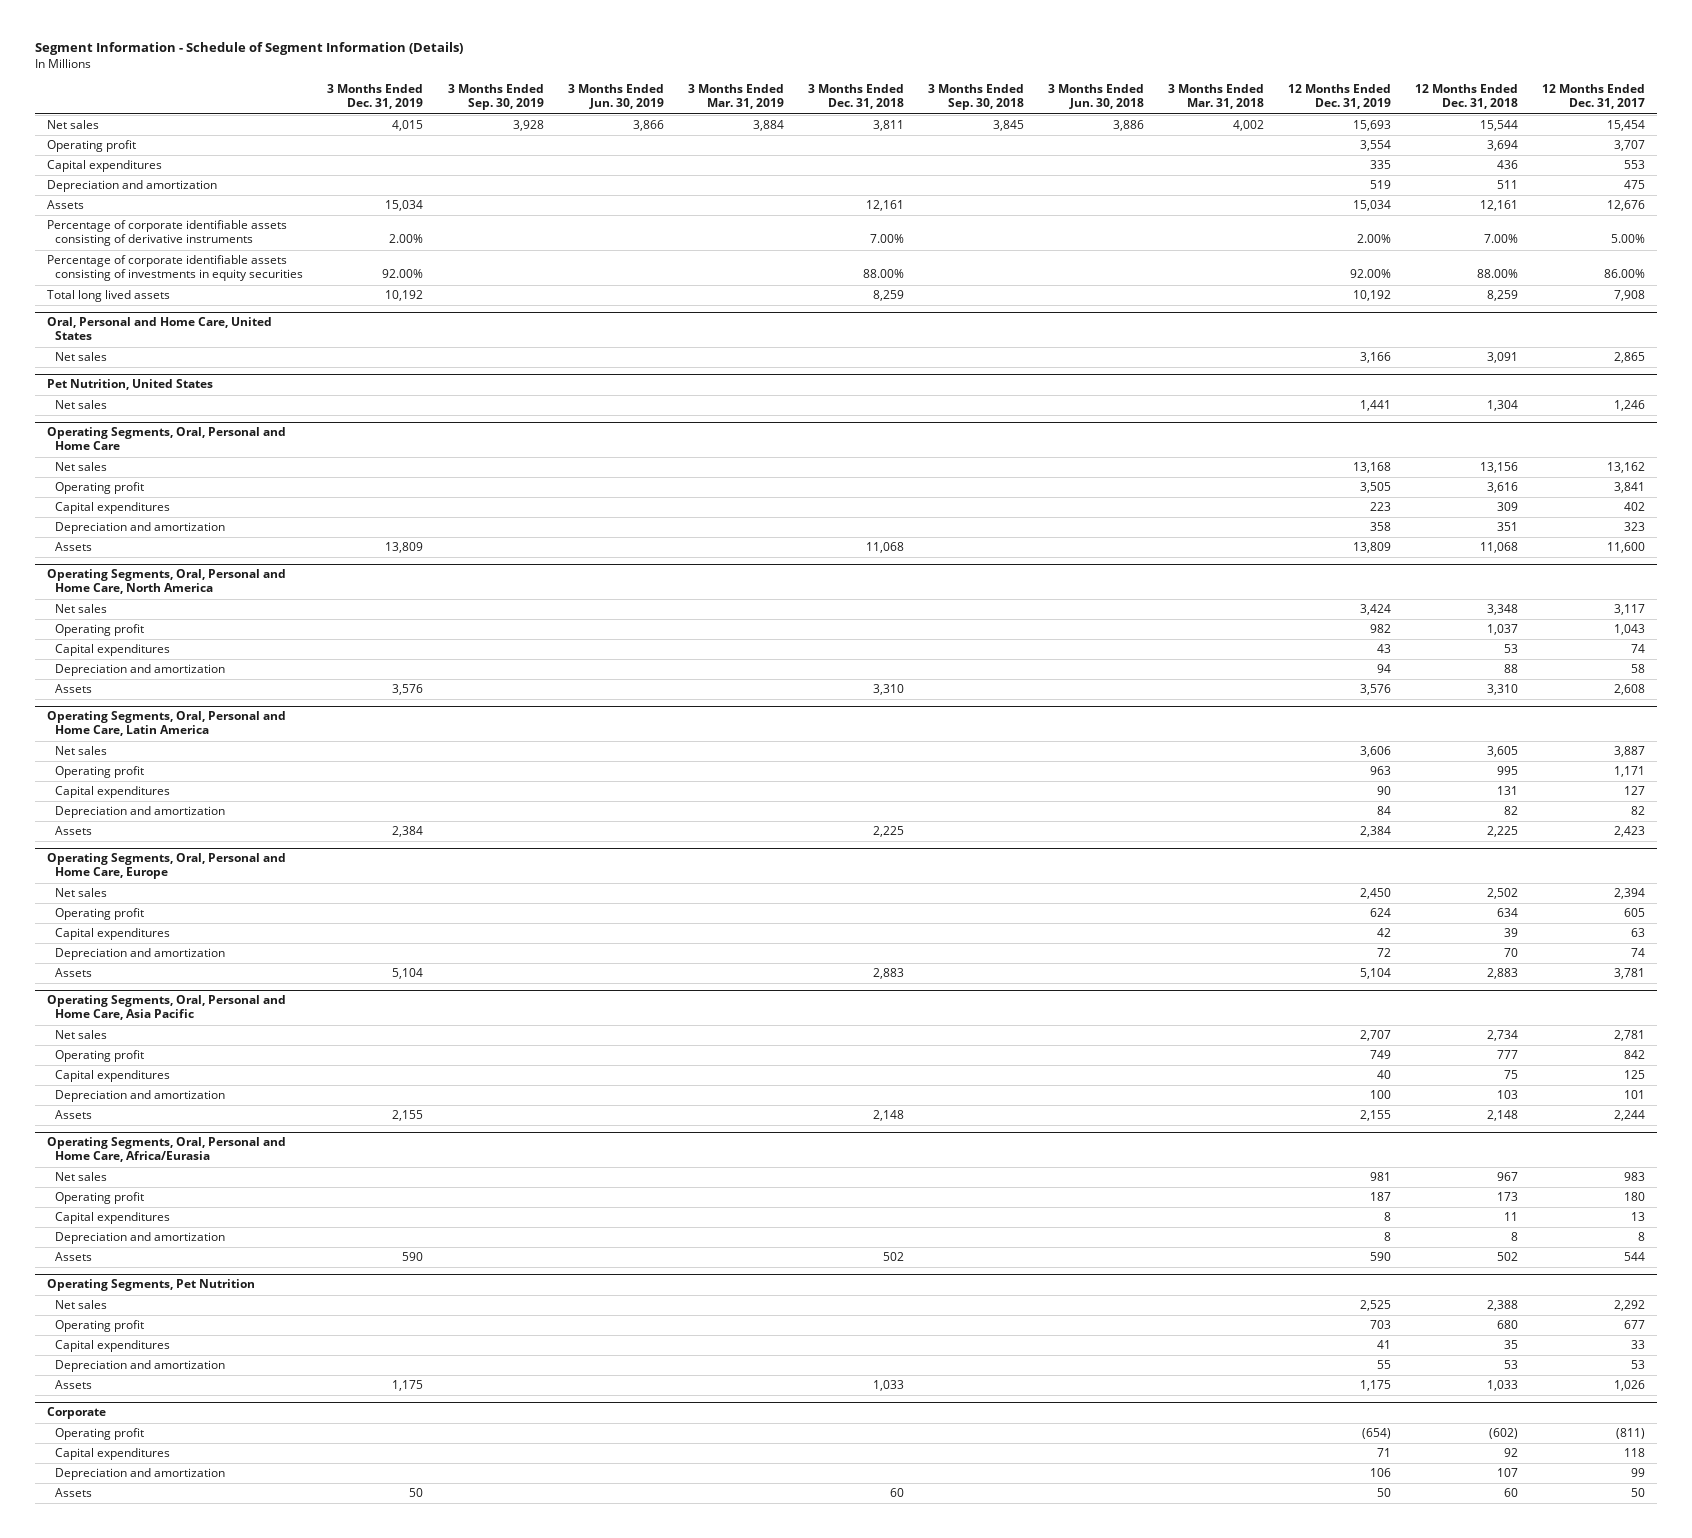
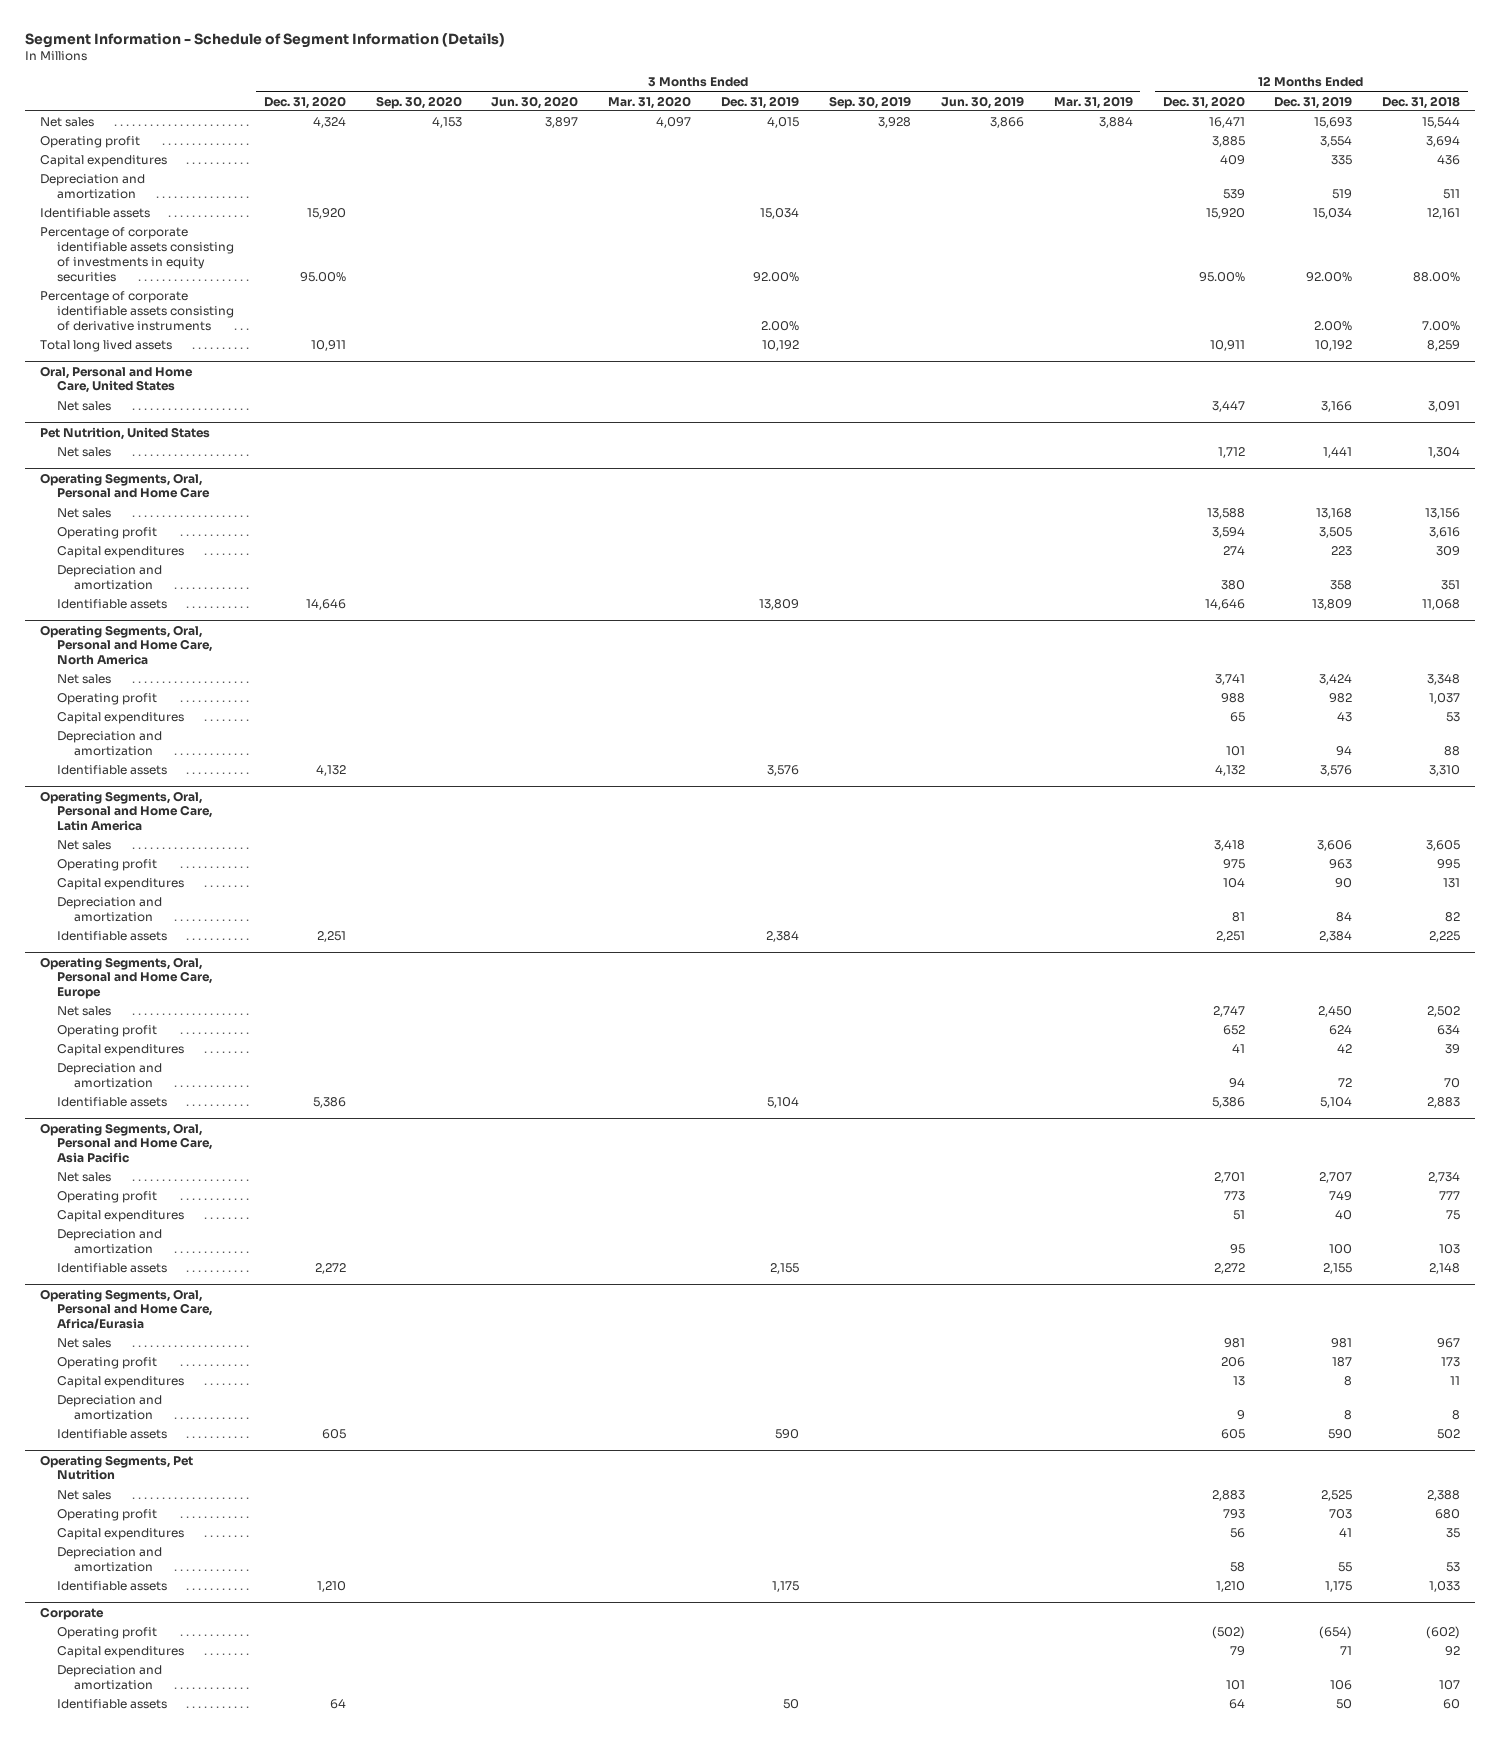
[807,84,904,110] 3 Months Ended Dec. 31, 2018 -> none
[927,84,1024,111] 3 Months Ended Sep. 30, 2018 -> none
[1047,84,1144,110] 3 Months Ended Jun. 30, 2018 -> none
[1168,84,1265,110] 3 Months Ended Mar. 31, 2018 -> none
[1542,84,1646,110] 12 Months Ended Dec. 31, 2017 -> none
none -> [263,95,346,109] Dec. 31, 2020
none -> [375,95,462,109] Sep. 30, 2020
none -> [491,95,579,109] Jun. 30, 2020
none -> [608,95,692,109] Mar. 31, 2020
none -> [1162,95,1245,109] Dec. 31, 2020
[46,200,84,210] Assets -> [39,208,150,219] Identifiable assets
[46,220,287,247] Percentage of corporate identifiable assets consisting of derivative instruments -> [39,291,234,331] Percentage of corporate identifiable assets consisting of derivative instruments
[55,542,93,552] Assets -> [56,599,167,610] Identifiable assets
[55,684,93,694] Assets -> [56,765,167,776] Identifiable assets
[55,826,93,836] Assets -> [56,931,167,942] Identifiable assets
[55,968,93,978] Assets -> [56,1097,167,1108] Identifiable assets
[55,1110,93,1120] Assets -> [56,1263,167,1274] Identifiable assets
[55,1252,93,1262] Assets -> [56,1429,167,1440] Identifiable assets
[55,1380,93,1390] Assets -> [56,1581,167,1592] Identifiable assets
[55,1488,93,1498] Assets -> [56,1699,167,1710] Identifiable assets

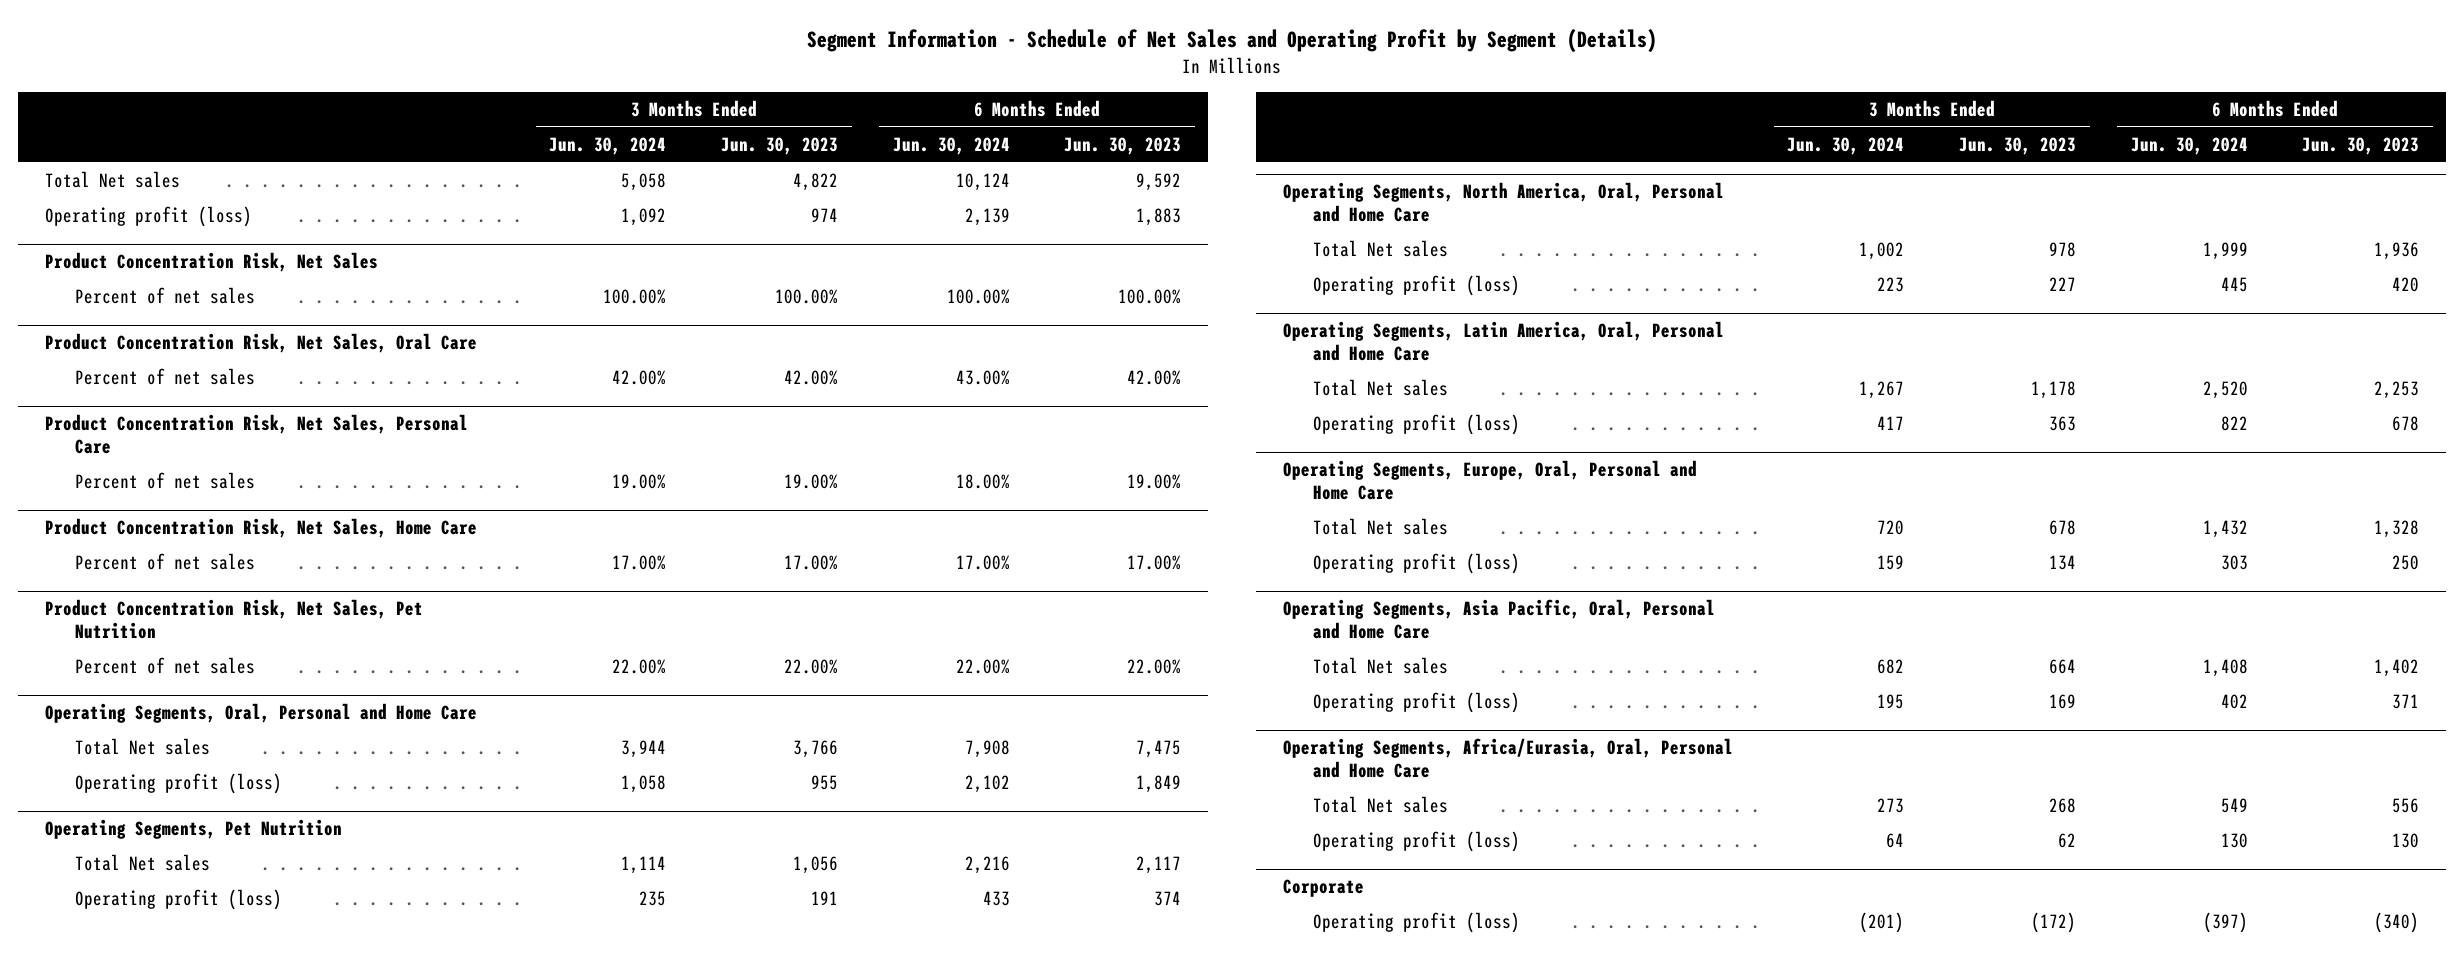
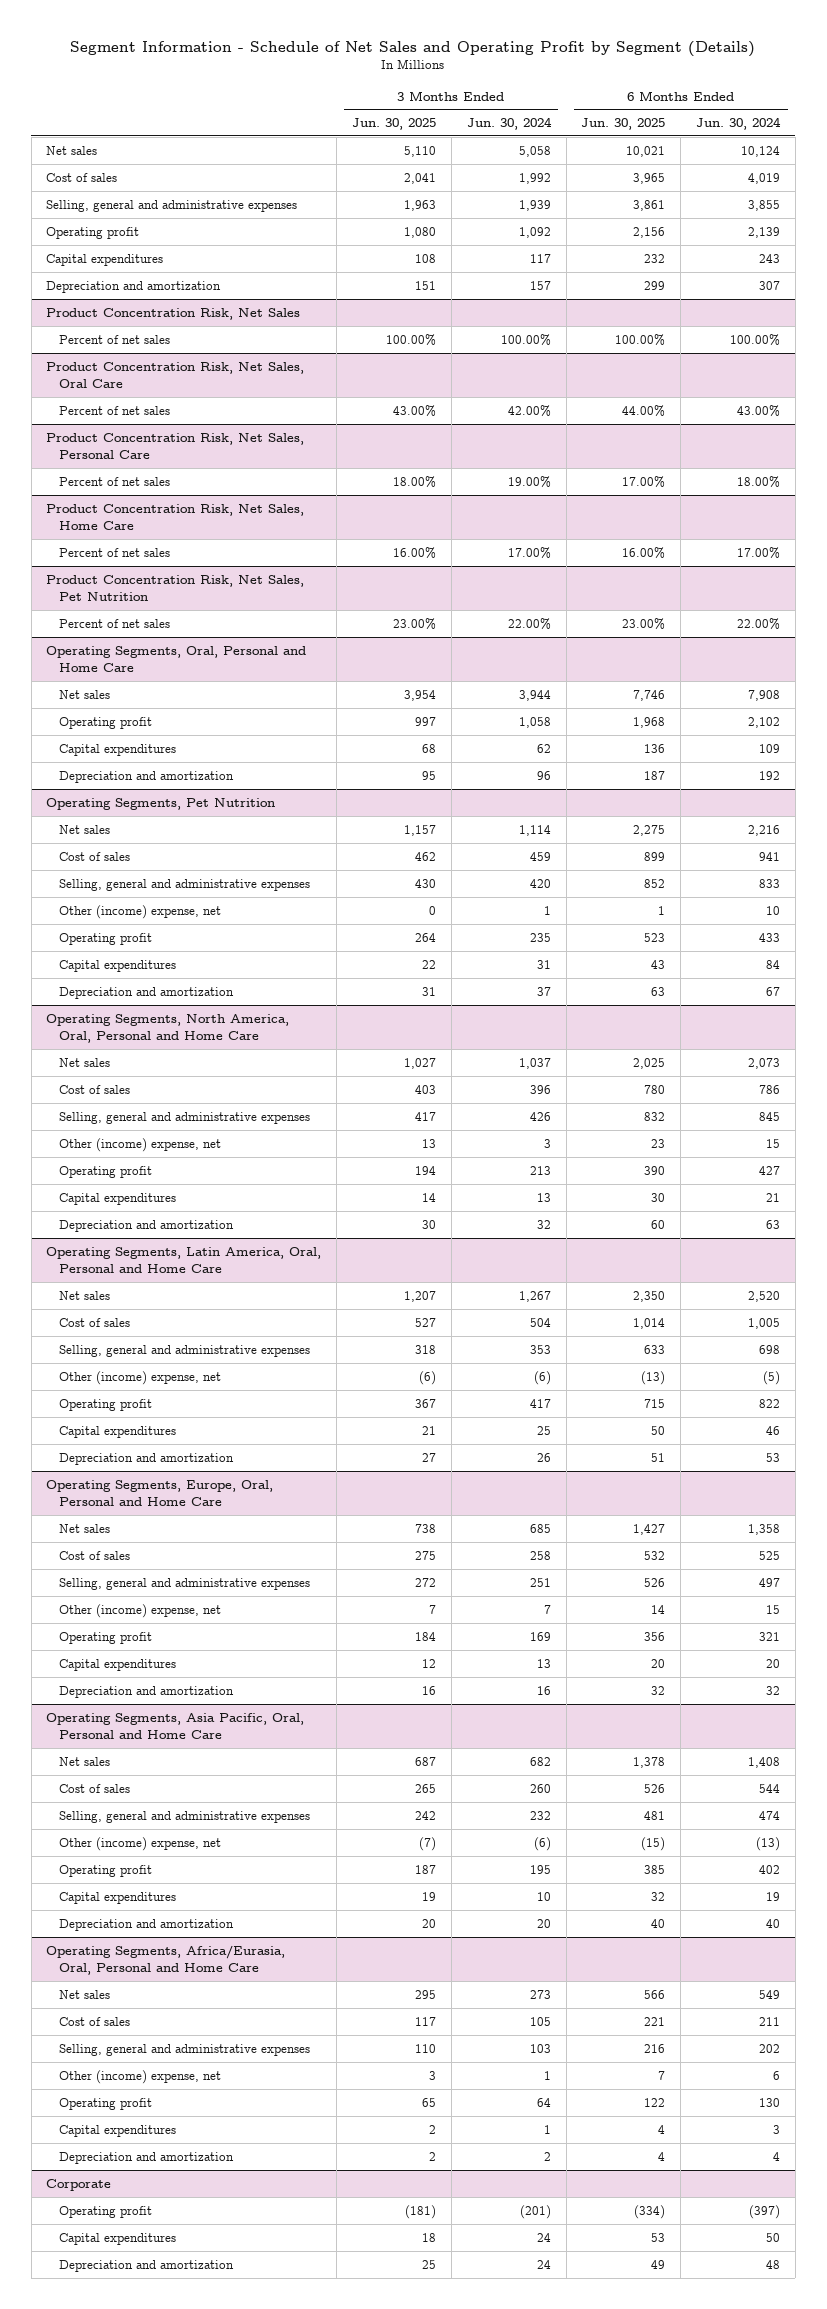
[721,136,839,155] Jun. 30, 2023 -> none
[1064,136,1182,155] Jun. 30, 2023 -> none
none -> [352,118,437,131] Jun. 30, 2025
none -> [581,118,666,131] Jun. 30, 2025
[44,171,180,189] Total Net sales -> [46,145,98,155] Net sales
none -> [46,172,118,182] Cost of sales
none -> [46,199,298,212] Selling, general and administrative expenses
[44,206,252,228] Operating profit (loss) -> [46,226,140,239] Operating profit
none -> [46,253,164,266] Capital expenditures
none -> [46,280,222,293] Depreciation and amortization
[74,738,210,756] Total Net sales -> [58,689,110,699] Net sales
[74,773,282,795] Operating profit (loss) -> [58,716,152,729] Operating profit
none -> [58,743,176,756] Capital expenditures
none -> [58,770,234,783] Depreciation and amortization
[74,854,210,872] Total Net sales -> [58,824,110,834] Net sales
none -> [58,851,130,861] Cost of sales
none -> [58,878,310,891] Selling, general and administrative expenses
none -> [58,904,221,919] Other (income) expense, net
[74,889,282,911] Operating profit (loss) -> [58,932,152,945] Operating profit
none -> [58,959,176,972] Capital expenditures
none -> [58,986,234,999] Depreciation and amortization
[1312,240,1448,258] Total Net sales -> [58,1057,110,1067] Net sales
[1859,242,1905,261] 1,002 -> [518,1057,551,1069] 1,037
[2202,242,2248,261] 1,999 -> [748,1057,781,1069] 2,073
none -> [58,1084,130,1094] Cost of sales
none -> [58,1111,310,1124] Selling, general and administrative expenses
none -> [58,1137,221,1152] Other (income) expense, net
[1312,275,1520,297] Operating profit (loss) -> [58,1165,152,1178] Operating profit
[1877,277,1905,293] 223 -> [529,1165,551,1175] 213
[2220,277,2248,293] 445 -> [759,1165,781,1175] 427
none -> [58,1192,176,1205] Capital expenditures
none -> [58,1219,234,1232] Depreciation and amortization
[1312,379,1448,397] Total Net sales -> [58,1290,110,1300] Net sales
none -> [58,1317,130,1327] Cost of sales
none -> [58,1344,310,1357] Selling, general and administrative expenses
none -> [58,1370,221,1385] Other (income) expense, net
[1312,414,1520,436] Operating profit (loss) -> [58,1398,152,1411] Operating profit
none -> [58,1425,176,1438] Capital expenditures
none -> [58,1452,234,1465] Depreciation and amortization
[1312,518,1448,536] Total Net sales -> [58,1523,110,1533] Net sales
[1877,520,1905,536] 720 -> [529,1523,551,1533] 685
[2202,520,2248,539] 1,432 -> [748,1523,781,1535] 1,358
none -> [58,1550,130,1560] Cost of sales
none -> [58,1577,310,1590] Selling, general and administrative expenses
none -> [58,1603,221,1618] Other (income) expense, net
[1312,553,1520,575] Operating profit (loss) -> [58,1631,152,1644] Operating profit
[1877,555,1905,571] 159 -> [529,1631,551,1641] 169
[2220,555,2248,571] 303 -> [759,1631,781,1641] 321
none -> [58,1658,176,1671] Capital expenditures
none -> [58,1685,234,1698] Depreciation and amortization
[1312,657,1448,675] Total Net sales -> [58,1756,110,1766] Net sales
none -> [58,1783,130,1793] Cost of sales
none -> [58,1810,310,1823] Selling, general and administrative expenses
none -> [58,1836,221,1851] Other (income) expense, net
[1312,692,1520,714] Operating profit (loss) -> [58,1864,152,1877] Operating profit
none -> [58,1891,176,1904] Capital expenditures
none -> [58,1918,234,1931] Depreciation and amortization
[1312,796,1448,814] Total Net sales -> [58,1989,110,1999] Net sales
none -> [58,2016,130,2026] Cost of sales
none -> [58,2043,310,2056] Selling, general and administrative expenses
none -> [58,2069,221,2084] Other (income) expense, net
[1312,831,1520,853] Operating profit (loss) -> [58,2097,152,2110] Operating profit
none -> [58,2124,176,2137] Capital expenditures
none -> [58,2151,234,2164] Depreciation and amortization
[1312,912,1520,934] Operating profit (loss) -> [58,2205,152,2218] Operating profit
none -> [58,2232,176,2245] Capital expenditures
none -> [58,2259,234,2272] Depreciation and amortization

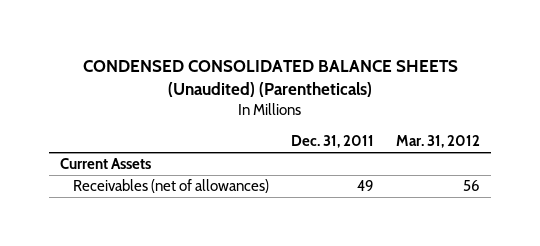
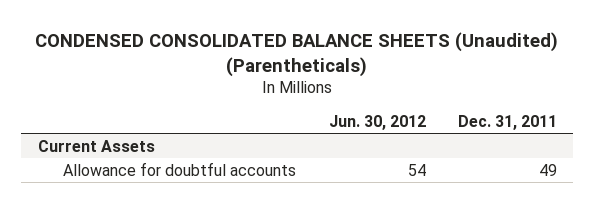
[395,135,480,149] Mar. 31, 2012 -> none
none -> [328,115,426,131] Jun. 30, 2012
[72,179,269,194] Receivables (net of allowances) -> [62,161,296,176] Allowance for doubtful accounts

